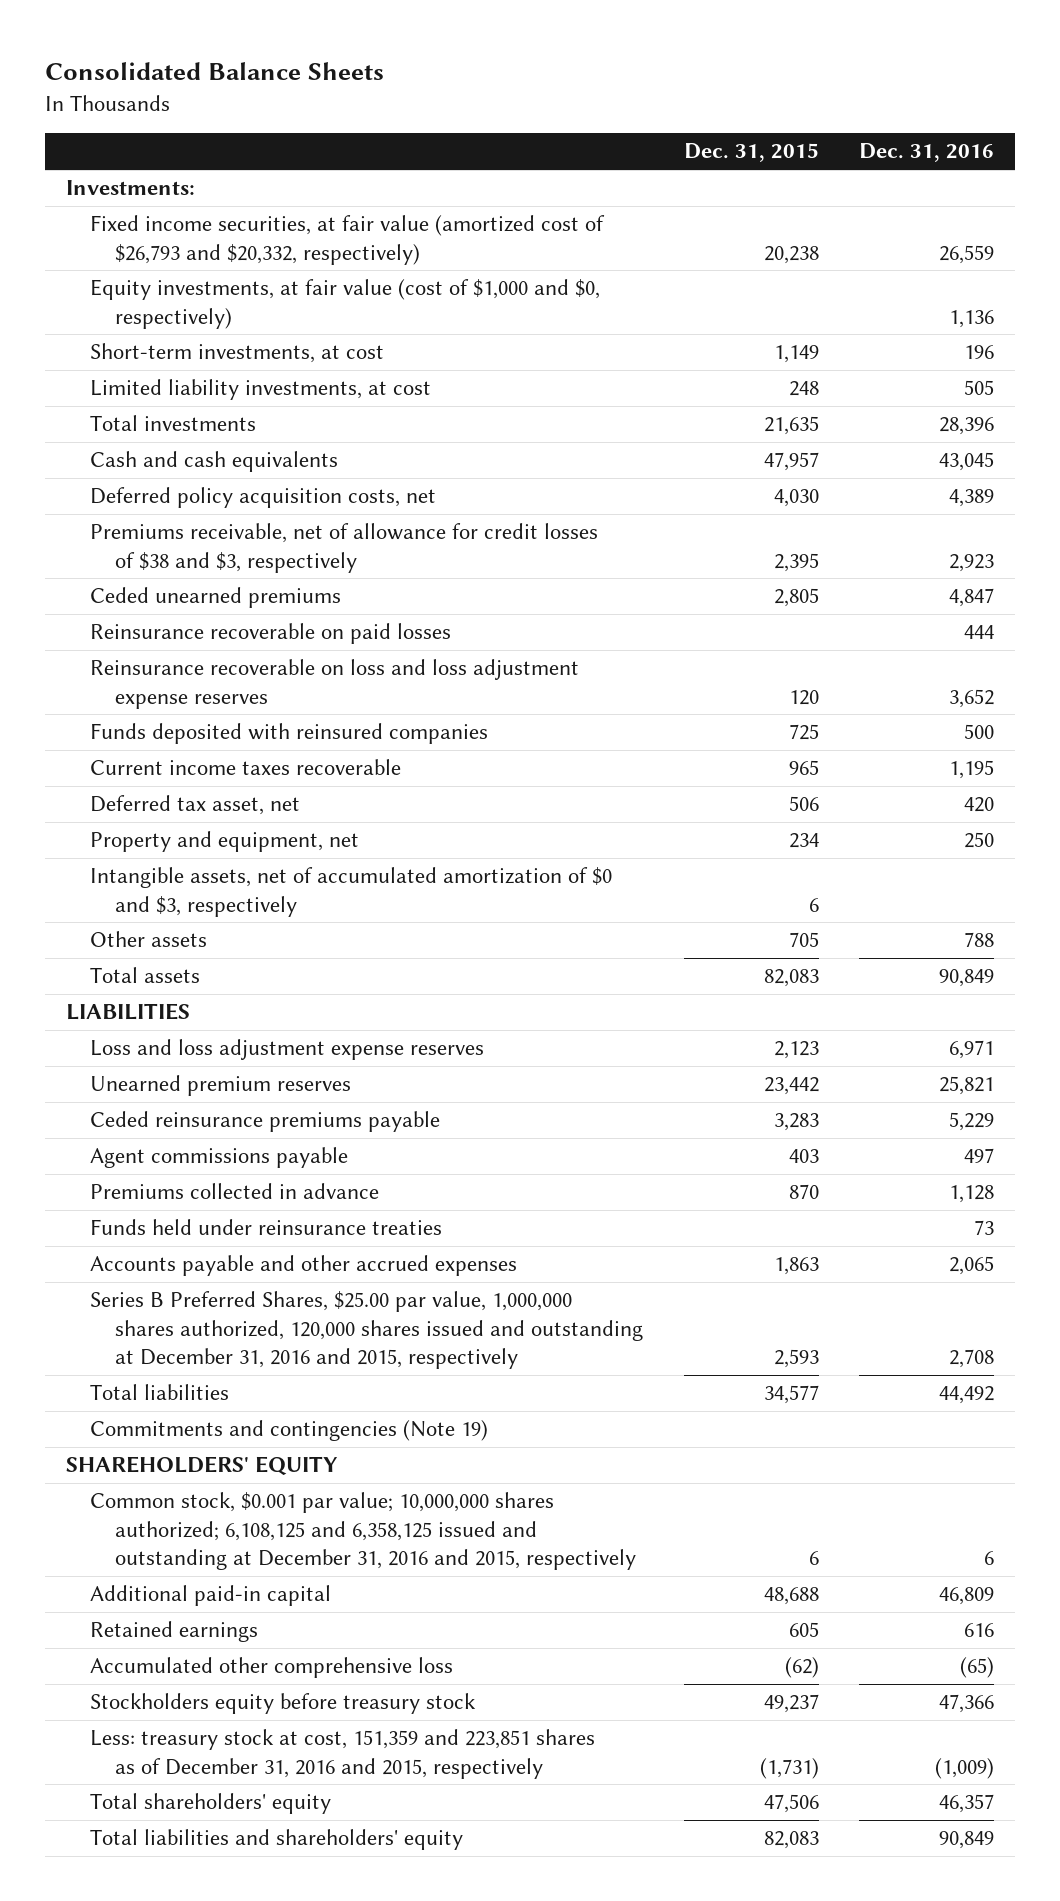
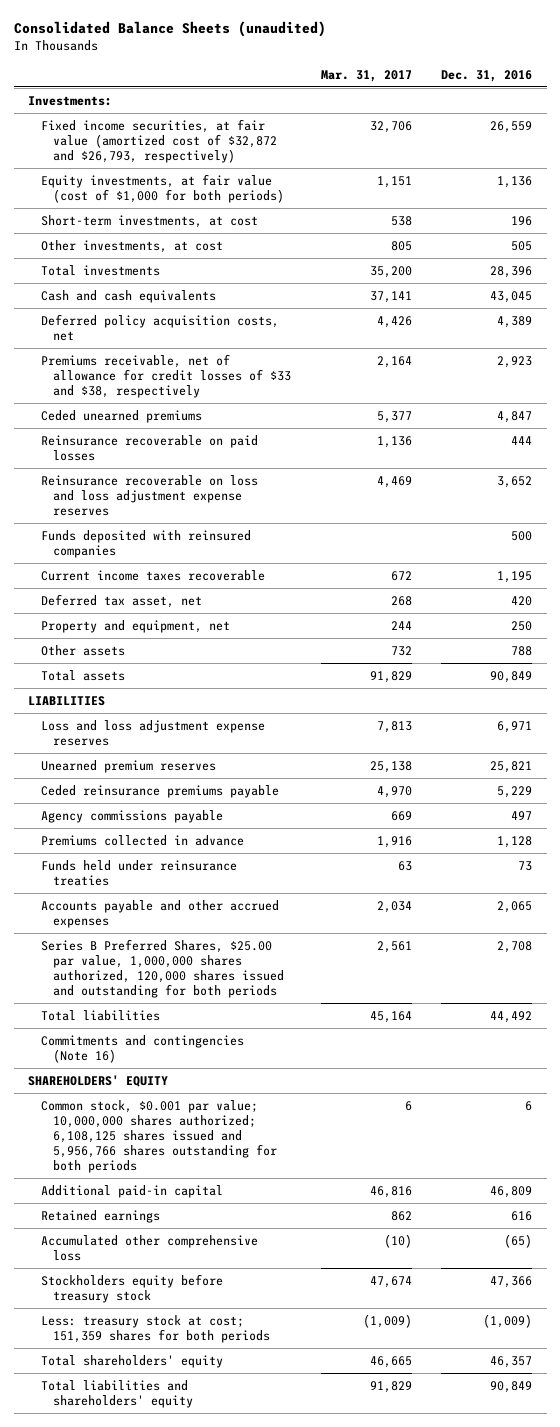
[45,62,385,81] Consolidated Balance Sheets -> [13,20,326,37] Consolidated Balance Sheets (unaudited)
[683,143,819,163] Dec. 31, 2015 -> none
none -> [320,69,412,82] Mar. 31, 2017
[90,215,606,265] Fixed income securities, at fair value (amortized cost of $26,793 and $20,332, respectively) -> [40,118,278,163] Fixed income securities, at fair value (amortized cost of $32,872 and $26,793, respectively)
[90,279,601,329] Equity investments, at fair value (cost of $1,000 and $0, respectively) -> [40,173,285,203] Equity investments, at fair value (cost of $1,000 for both periods)
[90,379,432,401] Limited liability investments, at cost -> [40,239,223,253] Other investments, at cost
[90,523,599,573] Premiums receivable, net of allowance for credit losses of $38 and $3, respectively -> [40,353,292,398] Premiums receivable, net of allowance for credit losses of $33 and $38, respectively
[90,867,613,917] Intangible assets, net of accumulated amortization of $0 and $3, respectively -> none
[90,1147,349,1169] Agent commissions payable -> [40,809,223,823] Agency commissions payable
[90,1291,643,1370] Series B Preferred Shares, $25.00 par value, 1,000,000 shares authorized, 120,000 shares issued and outstanding at December 31, 2016 and 2015, respectively -> [40,938,285,998] Series B Preferred Shares, $25.00 par value, 1,000,000 shares authorized, 120,000 shares issued and outstanding for both periods
[90,1420,489,1442] Commitments and contingencies (Note 19) -> [40,1034,244,1063] Commitments and contingencies (Note 16)
[90,1492,636,1571] Common stock, $0.001 par value; 10,000,000 shares authorized; 6,108,125 and 6,358,125 issued and outstanding at December 31, 2016 and 2015, respectively -> [40,1099,278,1174] Common stock, $0.001 par value; 10,000,000 shares authorized; 6,108,125 shares issued and 5,956,766 shares outstanding for both periods
[90,1729,596,1779] Less: treasury stock at cost, 151,359 and 223,851 shares as of December 31, 2016 and 2015, respectively -> [40,1314,271,1343] Less: treasury stock at cost; 151,359 shares for both periods

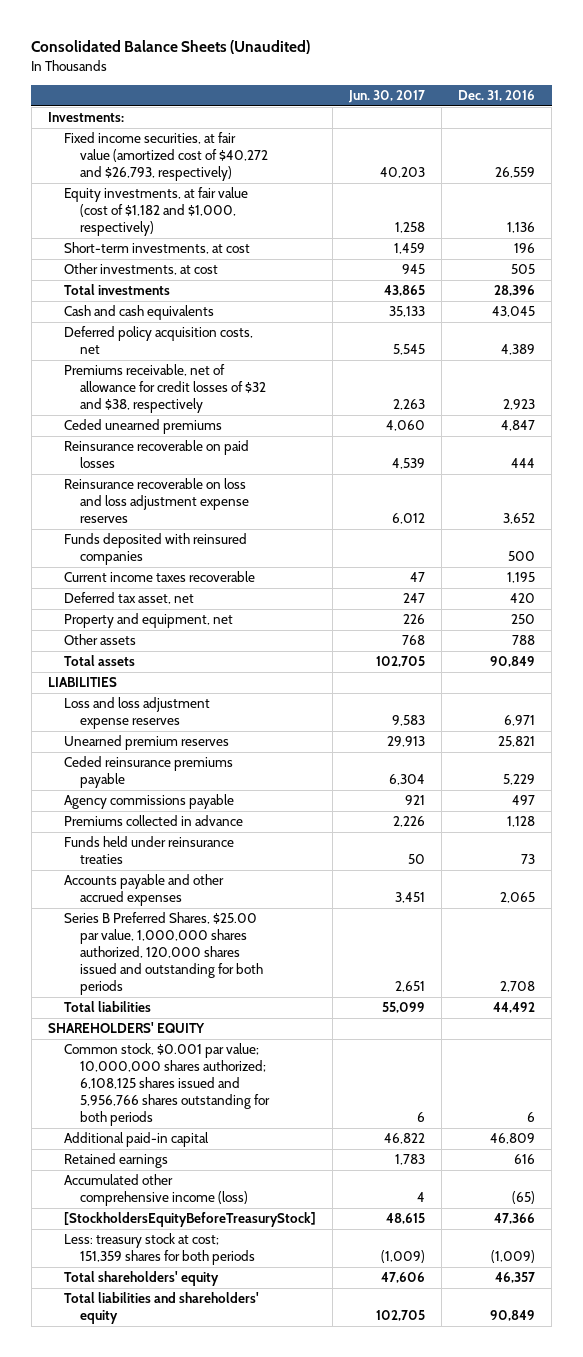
[13,20,326,37] Consolidated Balance Sheets (unaudited) -> [31,40,311,55] Consolidated Balance Sheets (Unaudited)
[320,69,412,82] Mar. 31, 2017 -> none
none -> [348,89,426,103] Jun. 30, 2017
[40,118,278,163] Fixed income securities, at fair value (amortized cost of $32,872 and $26,793, respectively) -> [63,132,269,182] Fixed income securities, at fair value (amortized cost of $40,272 and $26,793, respectively)
[40,173,285,203] Equity investments, at fair value (cost of $1,000 for both periods) -> [63,187,248,237] Equity investments, at fair value (cost of $1,182 and $1,000, respectively)
[40,353,292,398] Premiums receivable, net of allowance for credit losses of $33 and $38, respectively -> [63,364,267,414] Premiums receivable, net of allowance for credit losses of $32 and $38, respectively
[40,1034,244,1063] Commitments and contingencies (Note 16) -> none
[40,1234,258,1261] Accumulated other comprehensive loss -> [63,1174,249,1207] Accumulated other comprehensive income (loss)
[40,1273,223,1303] Stockholders equity before treasury stock -> [63,1212,316,1228] [StockholdersEquityBeforeTreasuryStock]

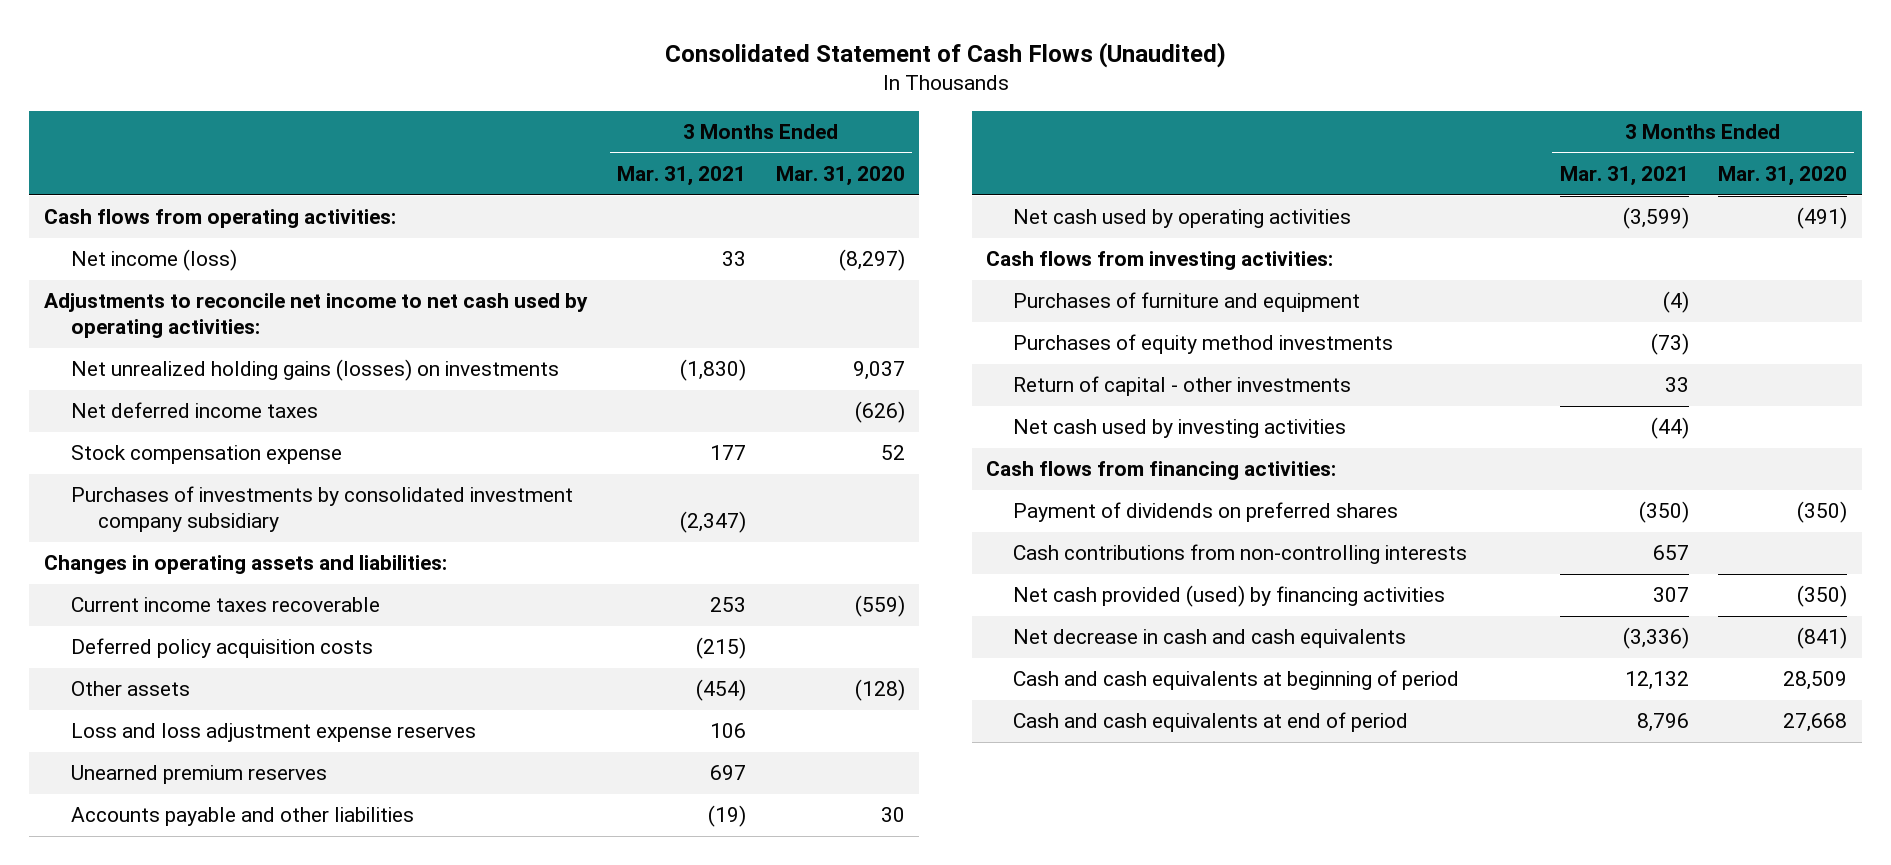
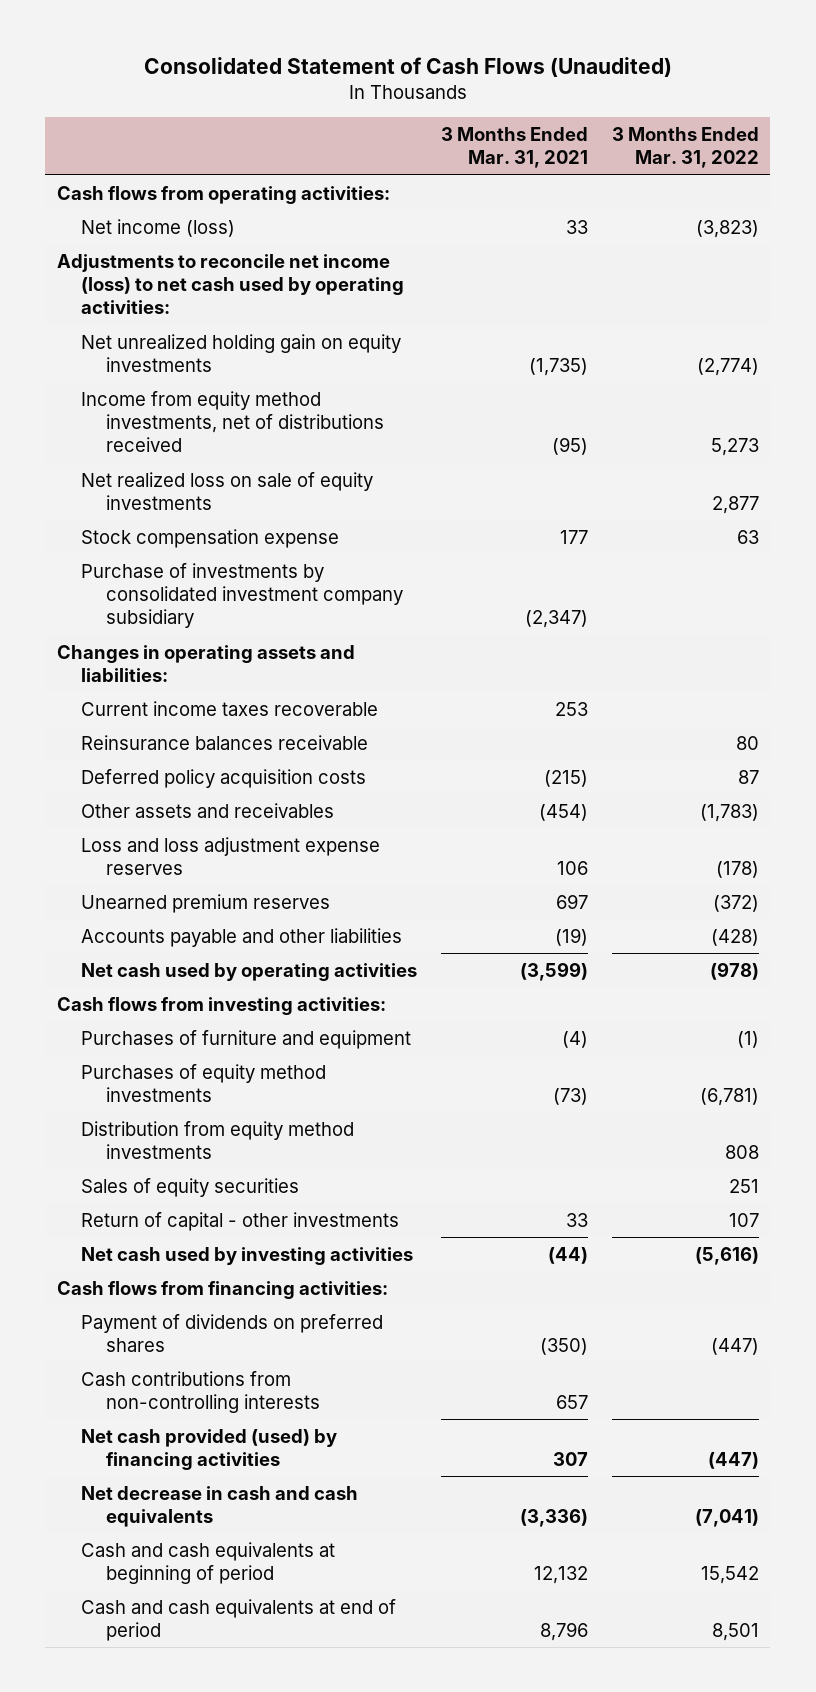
[775,166,905,187] Mar. 31, 2020 -> none
none -> [611,127,759,169] 3 Months Ended Mar. 31, 2022
[70,402,318,419] Net deferred income taxes -> none
[44,293,589,339] Adjustments to reconcile net income to net cash used by operating activities: -> [57,253,405,315] Adjustments to reconcile net income (loss) to net cash used by operating activities:
[70,359,559,382] Net unrealized holding gains (losses) on investments -> [81,333,402,373] Net unrealized holding gain on equity investments
[680,359,747,382] (1,830) -> [529,358,589,377] (1,735)
none -> [81,390,384,453] Income from equity method investments, net of distributions received
none -> [81,471,374,511] Net realized loss on sale of equity investments
[70,486,573,533] Purchases of investments by consolidated investment company subsidiary -> [81,562,403,629] Purchase of investments by consolidated investment company subsidiary
none -> [81,734,369,750] Reinsurance balances receivable
[70,681,190,697] Other assets -> [81,802,335,818] Other assets and receivables
none -> [81,1120,355,1160] Distribution from equity method investments
none -> [81,1177,300,1197] Sales of equity securities

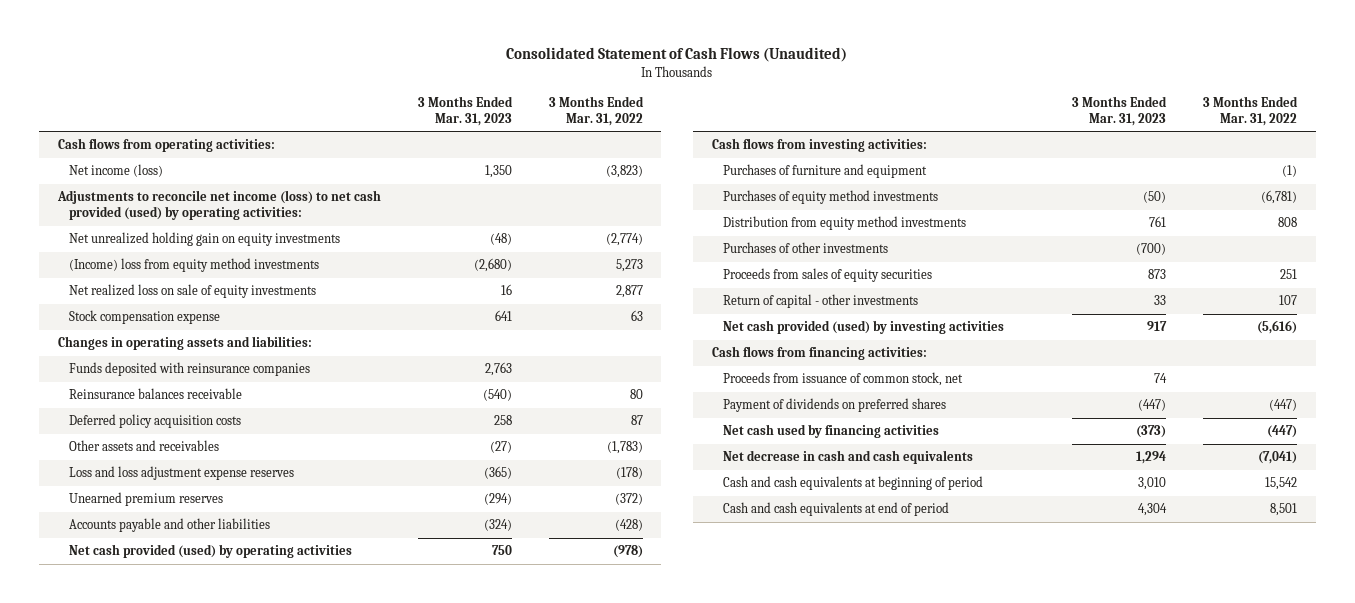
[441,127,589,169] 3 Months Ended Mar. 31, 2021 -> none
none -> [417,95,513,126] 3 Months Ended Mar. 31, 2023
[57,253,405,315] Adjustments to reconcile net income (loss) to net cash used by operating activities: -> [56,190,381,221] Adjustments to reconcile net income (loss) to net cash provided (used) by operating activities:
[81,390,384,453] Income from equity method investments, net of distributions received -> [68,258,319,273] (Income) loss from equity method investments
[81,562,403,629] Purchase of investments by consolidated investment company subsidiary -> none
[81,700,379,716] Current income taxes recoverable -> none
none -> [68,362,310,377] Funds deposited with reinsurance companies
[81,962,418,981] Net cash used by operating activities -> [68,544,352,559] Net cash provided (used) by operating activities
none -> [723,242,889,254] Purchases of other investments
[81,1177,300,1197] Sales of equity securities -> [723,268,933,283] Proceeds from sales of equity securities
[81,1246,414,1265] Net cash used by investing activities -> [723,320,1005,335] Net cash provided (used) by investing activities
none -> [723,372,964,387] Proceeds from issuance of common stock, net
[81,1370,320,1414] Cash contributions from non-controlling interests -> none
[81,1428,338,1471] Net cash provided (used) by financing activities -> [723,424,940,439] Net cash used by financing activities

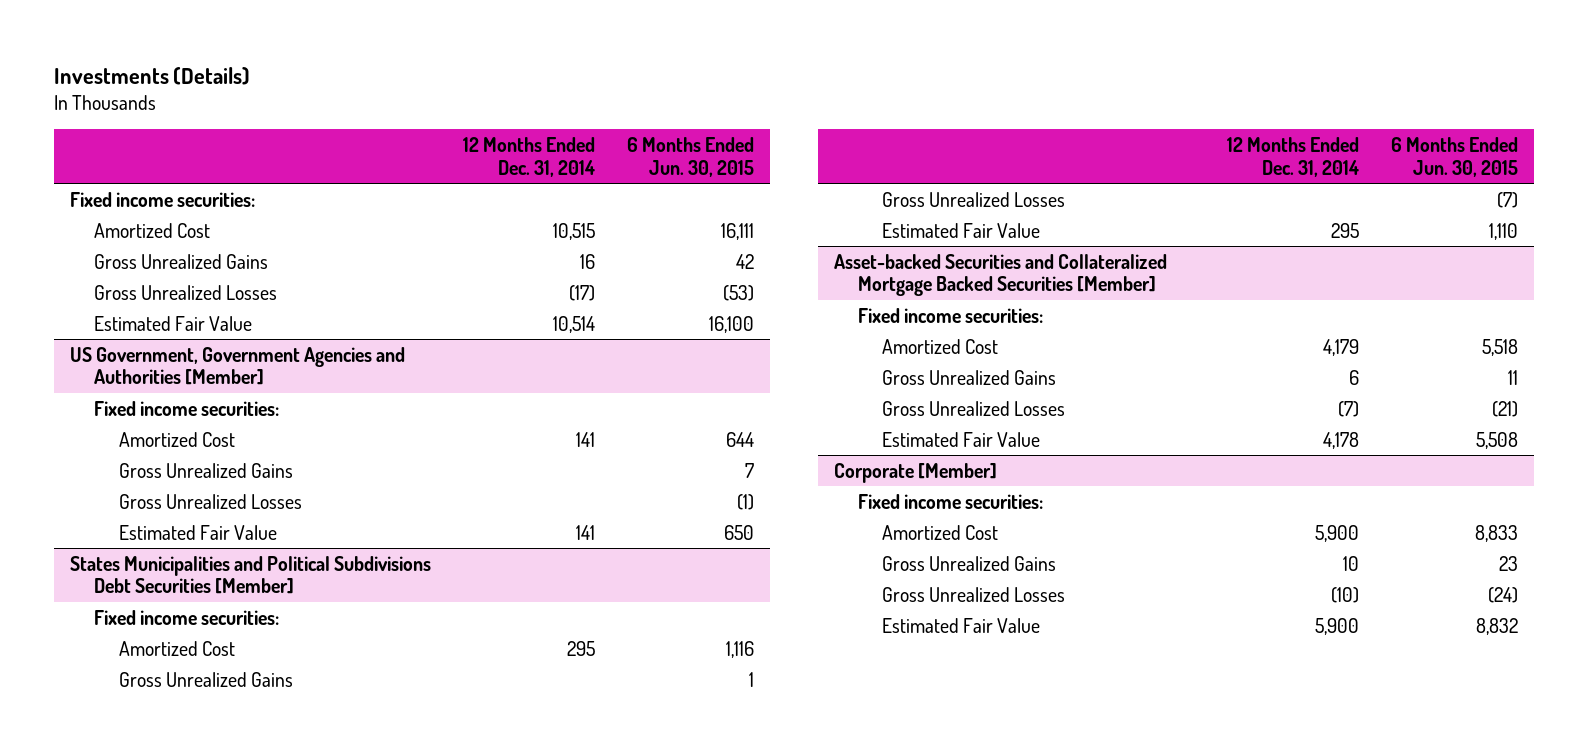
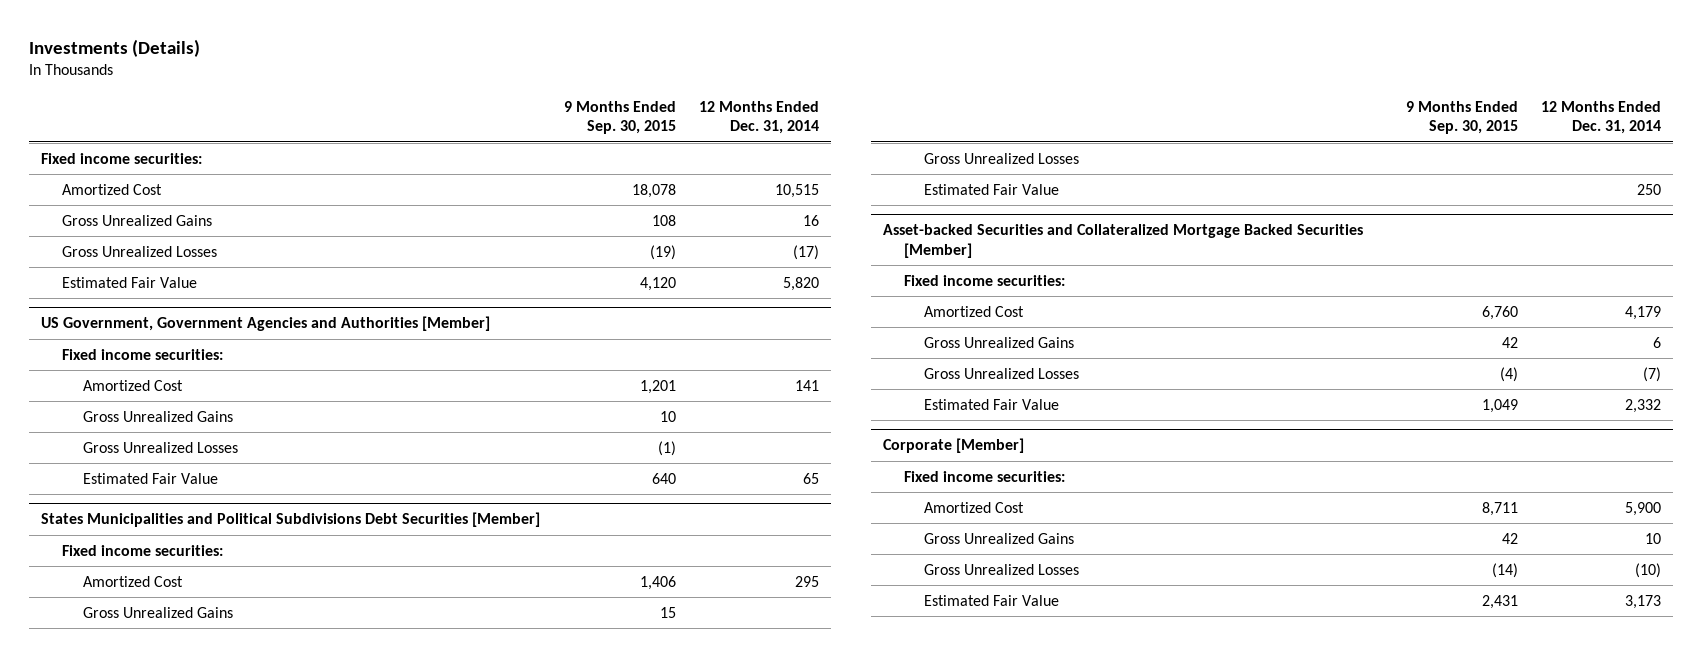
[626,136,754,177] 6 Months Ended Jun. 30, 2015 -> none
none -> [563,100,676,135] 9 Months Ended Sep. 30, 2015
[553,315,596,333] 10,514 -> [783,276,820,291] 5,820
[576,524,596,540] 141 -> [803,472,820,484] 65
[1330,222,1359,238] 295 -> [1637,183,1662,195] 250
[1322,431,1359,449] 4,178 -> [1625,398,1662,413] 2,332
[1314,617,1359,635] 5,900 -> [1625,594,1662,609] 3,173

